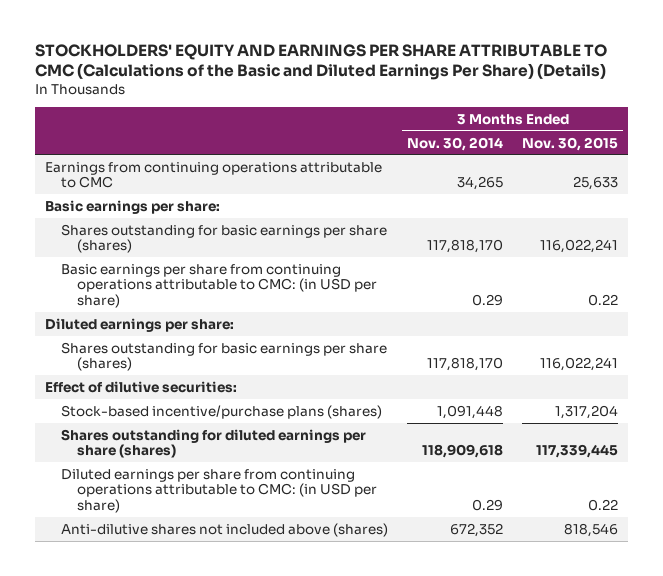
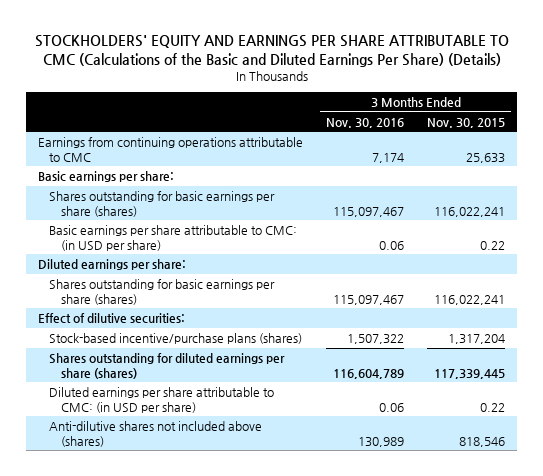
[407,136,504,151] Nov. 30, 2014 -> none
none -> [326,117,405,128] Nov. 30, 2016
[60,263,377,308] Basic earnings per share from continuing operations attributable to CMC: (in USD per share) -> [49,225,298,251] Basic earnings per share attributable to CMC: (in USD per share)
[60,468,377,513] Diluted earnings per share from continuing operations attributable to CMC: (in USD per share) -> [49,387,275,413] Diluted earnings per share attributable to CMC: (in USD per share)

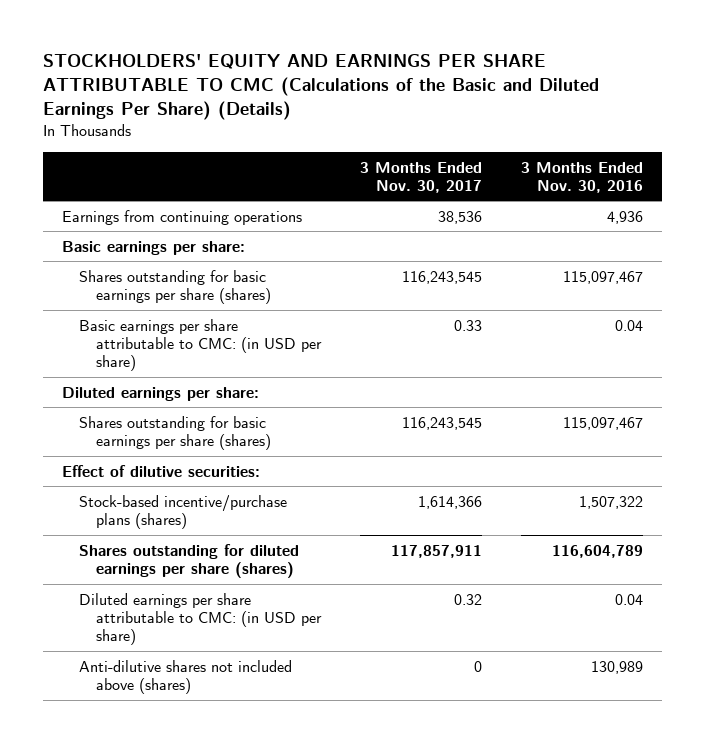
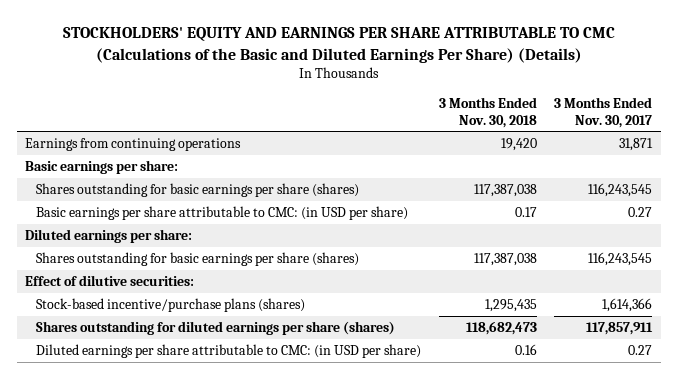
[520,161,643,193] 3 Months Ended Nov. 30, 2016 -> none
none -> [438,96,537,128] 3 Months Ended Nov. 30, 2018
[437,210,482,224] 38,536 -> [619,137,654,151] 31,871
[453,319,482,331] 0.33 -> [628,206,653,217] 0.27
[79,659,293,694] Anti-dilutive shares not included above (shares) -> none
[453,593,482,605] 0.32 -> [628,344,653,355] 0.27

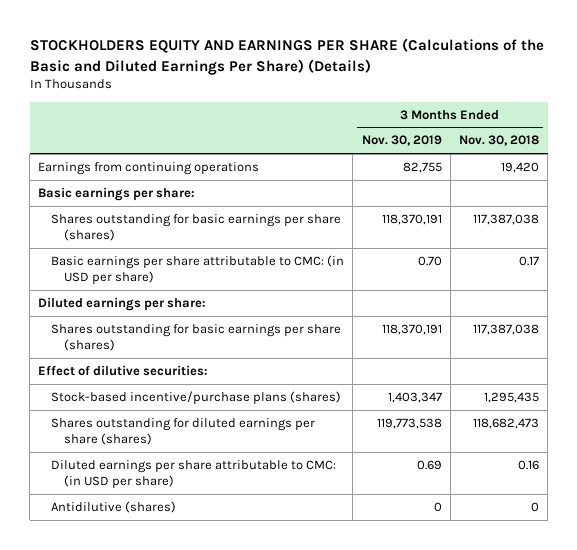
[62,27,615,63] STOCKHOLDERS' EQUITY AND EARNINGS PER SHARE ATTRIBUTABLE TO CMC (Calculations of the Basic and Diluted Earnings Per Share) (Details) -> [29,38,544,75] STOCKHOLDERS EQUITY AND EARNINGS PER SHARE (Calculations of the Basic and Diluted Earnings Per Share) (Details)
[554,96,653,128] 3 Months Ended Nov. 30, 2017 -> none
none -> [361,135,442,147] Nov. 30, 2019
none -> [50,501,176,514] Antidilutive (shares)

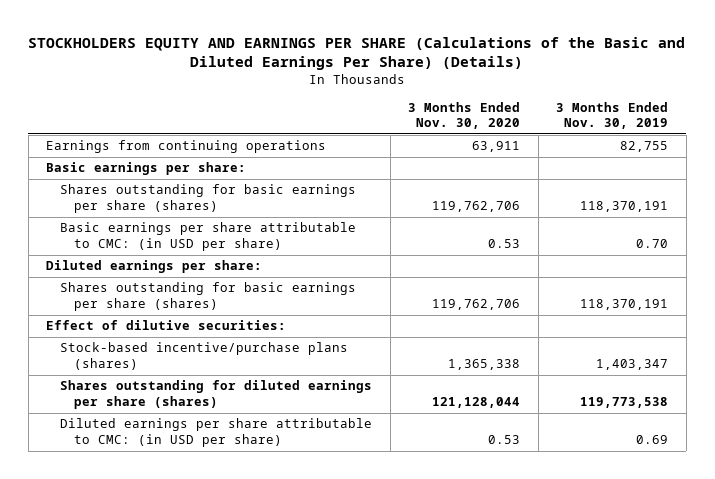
[459,135,540,147] Nov. 30, 2018 -> none
none -> [408,101,521,130] 3 Months Ended Nov. 30, 2020
[50,501,176,514] Antidilutive (shares) -> none

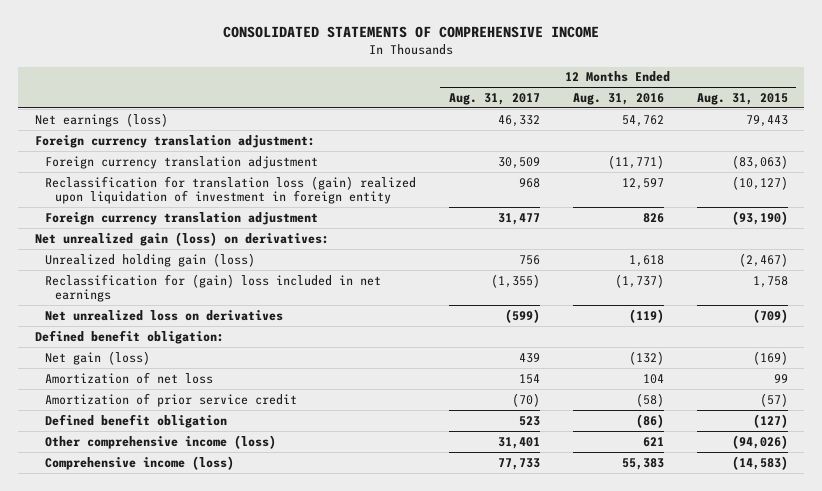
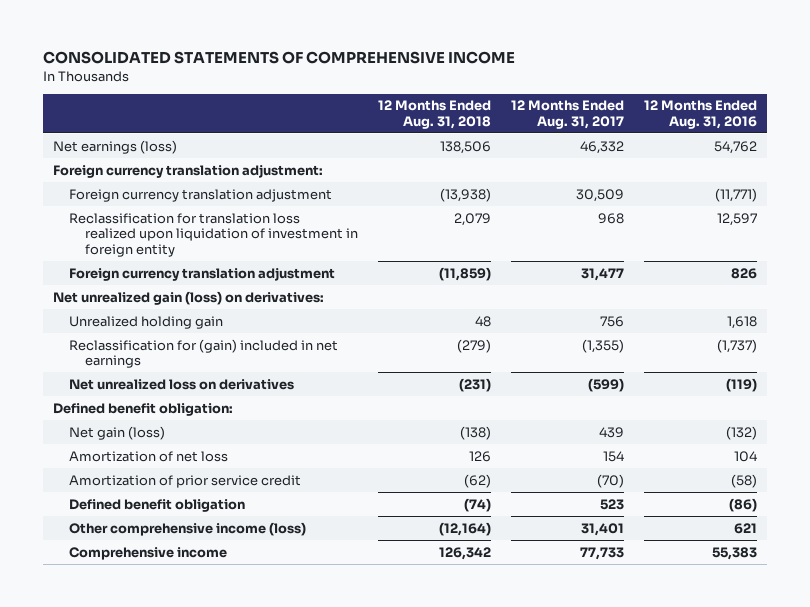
[696,92,788,105] Aug. 31, 2015 -> none
none -> [377,100,491,129] 12 Months Ended Aug. 31, 2018
[44,175,416,205] Reclassification for translation loss (gain) realized upon liquidation of investment in foreign entity -> [68,212,358,257] Reclassification for translation loss realized upon liquidation of investment in foreign entity
[44,252,255,267] Unrealized holding gain (loss) -> [68,315,223,329] Unrealized holding gain
[44,273,381,303] Reclassification for (gain) loss included in net earnings -> [68,338,338,369] Reclassification for (gain) included in net earnings
[44,455,234,470] Comprehensive income (loss) -> [68,546,227,560] Comprehensive income

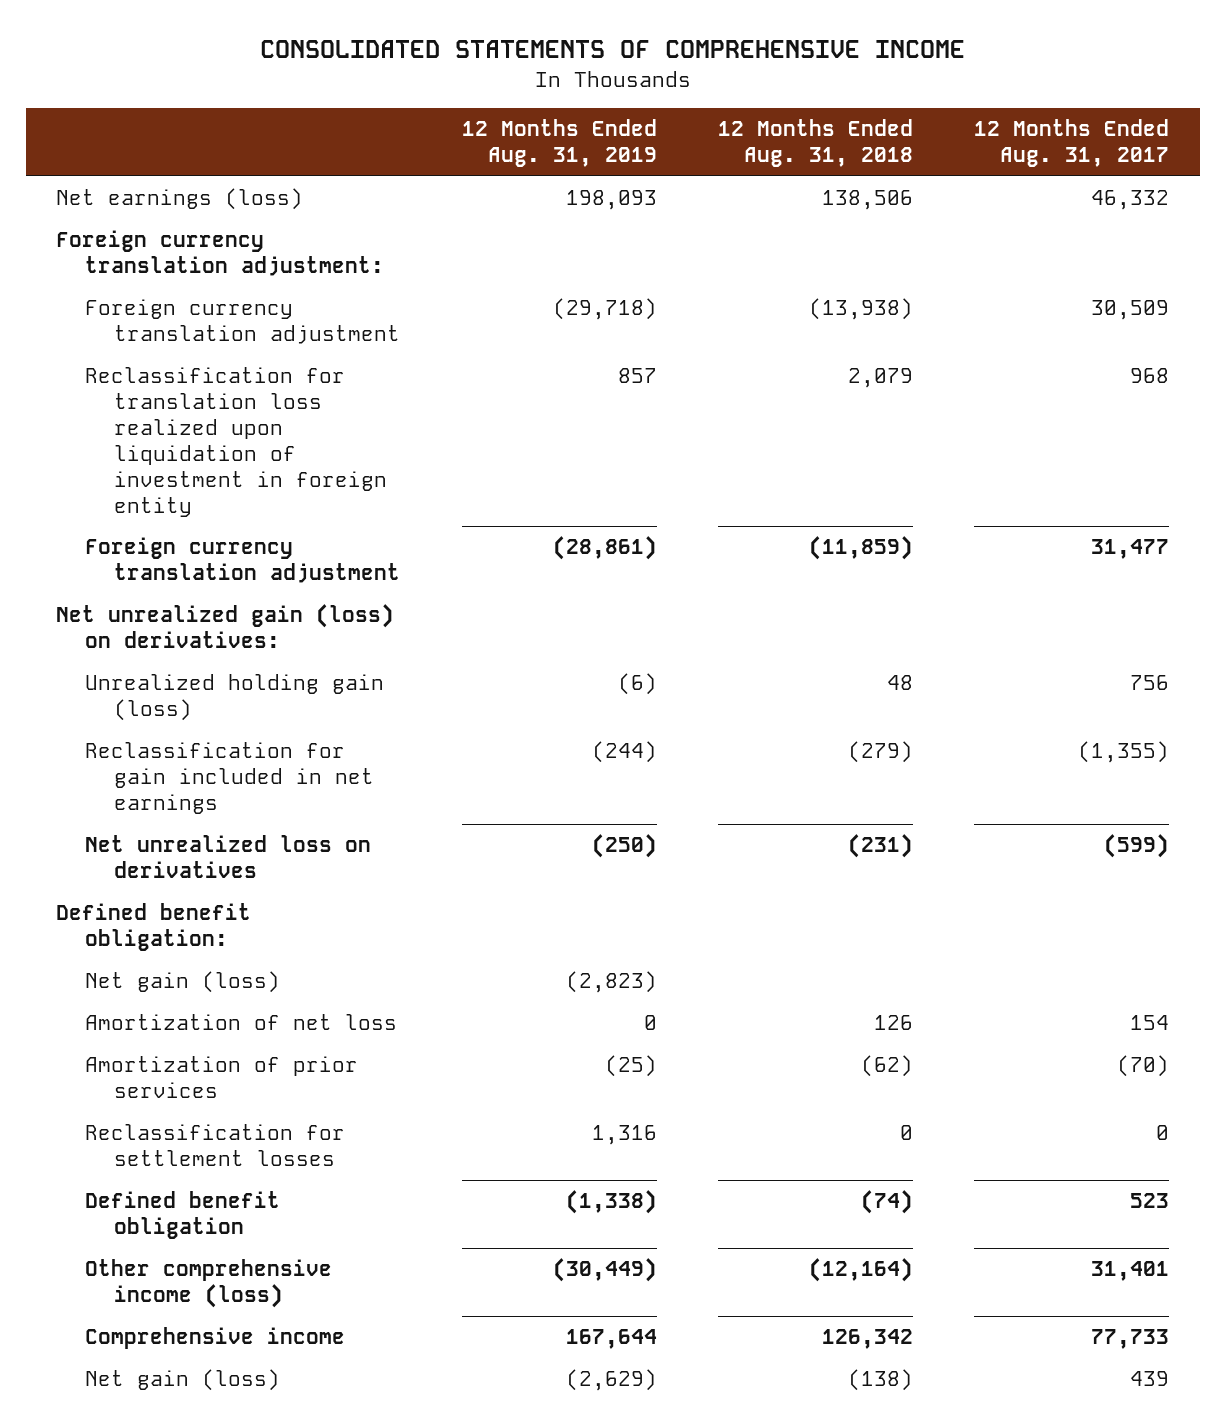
[643,100,757,129] 12 Months Ended Aug. 31, 2016 -> none
none -> [461,119,657,168] 12 Months Ended Aug. 31, 2019
[68,315,223,329] Unrealized holding gain -> [85,674,385,722] Unrealized holding gain (loss)
[68,338,338,369] Reclassification for (gain) included in net earnings -> [85,742,375,815] Reclassification for gain included in net earnings
none -> [85,971,281,994] Net gain (loss)
[68,474,301,488] Amortization of prior service credit -> [85,1056,359,1099] Amortization of prior services
none -> [85,1124,346,1167] Reclassification for settlement losses
[68,425,165,440] Net gain (loss) -> [85,1369,281,1392] Net gain (loss)

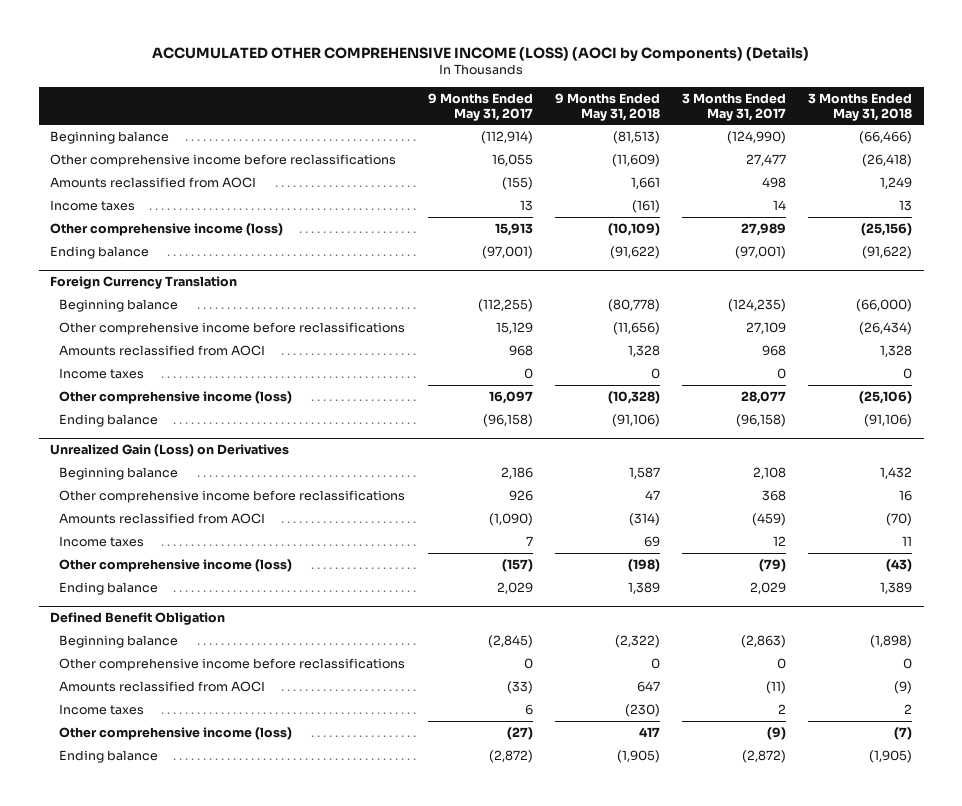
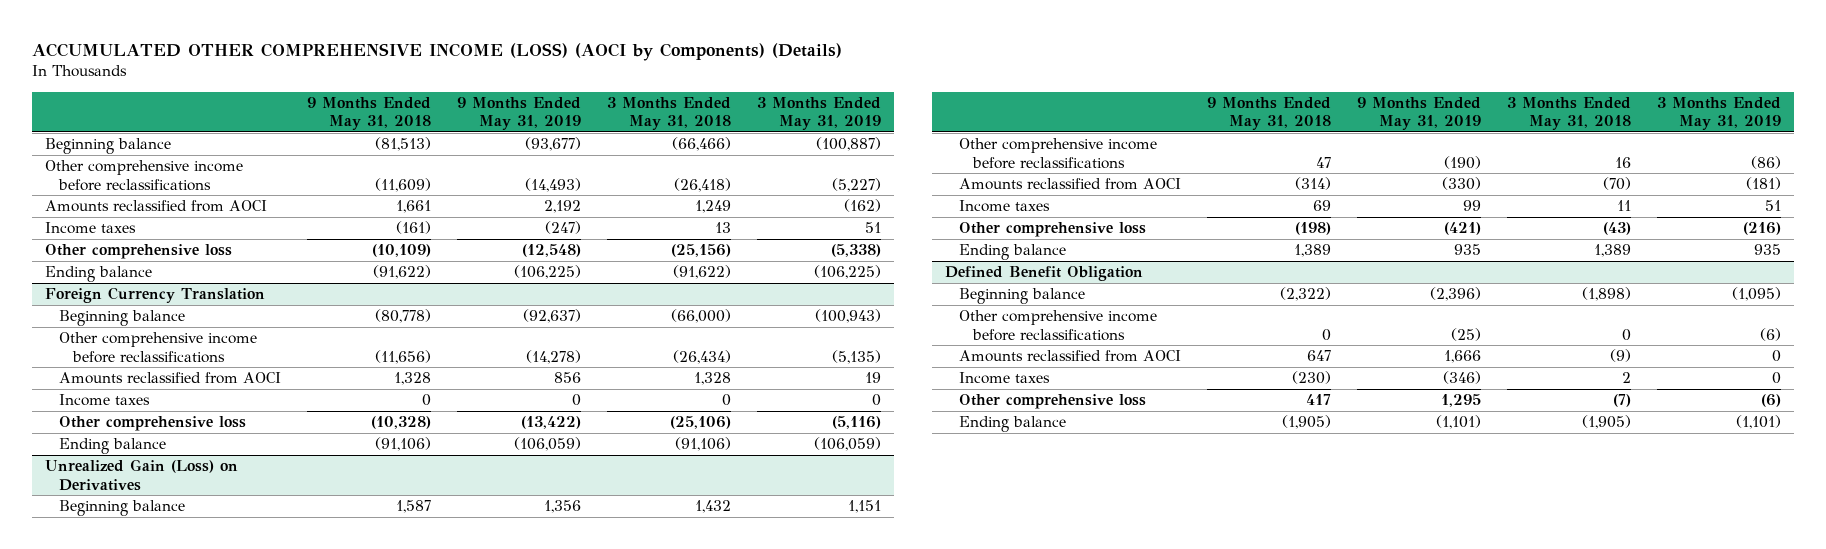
[427,92,533,121] 9 Months Ended May 31, 2017 -> none
[682,92,787,121] 3 Months Ended May 31, 2017 -> none
none -> [456,97,581,131] 9 Months Ended May 31, 2019
none -> [756,97,881,131] 3 Months Ended May 31, 2019
[49,222,283,236] Other comprehensive income (loss) -> [44,244,232,260] Other comprehensive loss
[59,390,293,404] Other comprehensive income (loss) -> [58,416,246,432] Other comprehensive loss
[59,558,293,572] Other comprehensive income (loss) -> [959,222,1147,238] Other comprehensive loss
[59,726,293,740] Other comprehensive income (loss) -> [959,394,1147,410] Other comprehensive loss

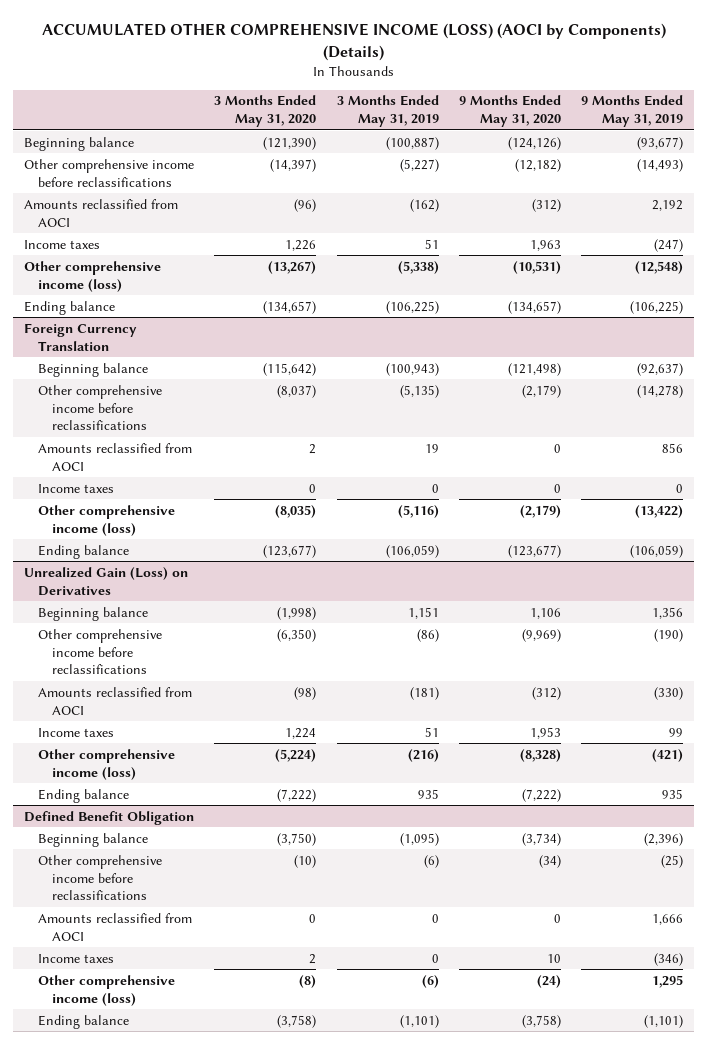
[306,97,431,131] 9 Months Ended May 31, 2018 -> none
[606,97,731,131] 3 Months Ended May 31, 2018 -> none
none -> [214,95,317,128] 3 Months Ended May 31, 2020
none -> [458,95,561,128] 9 Months Ended May 31, 2020
[44,244,232,260] Other comprehensive loss -> [23,260,161,292] Other comprehensive income (loss)
[58,416,246,432] Other comprehensive loss -> [37,504,175,536] Other comprehensive income (loss)
[959,222,1147,238] Other comprehensive loss -> [37,748,175,780] Other comprehensive income (loss)
[959,394,1147,410] Other comprehensive loss -> [37,974,175,1006] Other comprehensive income (loss)

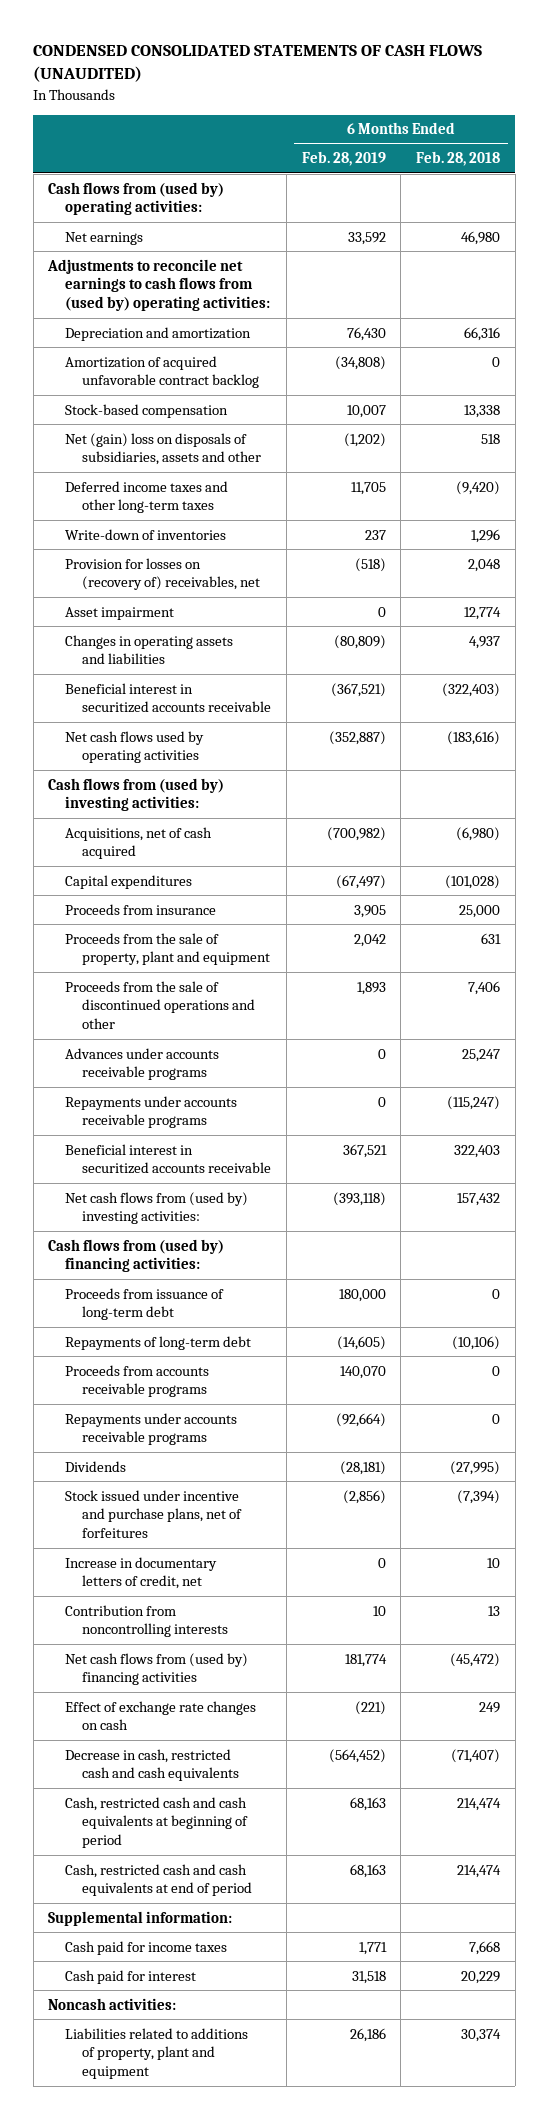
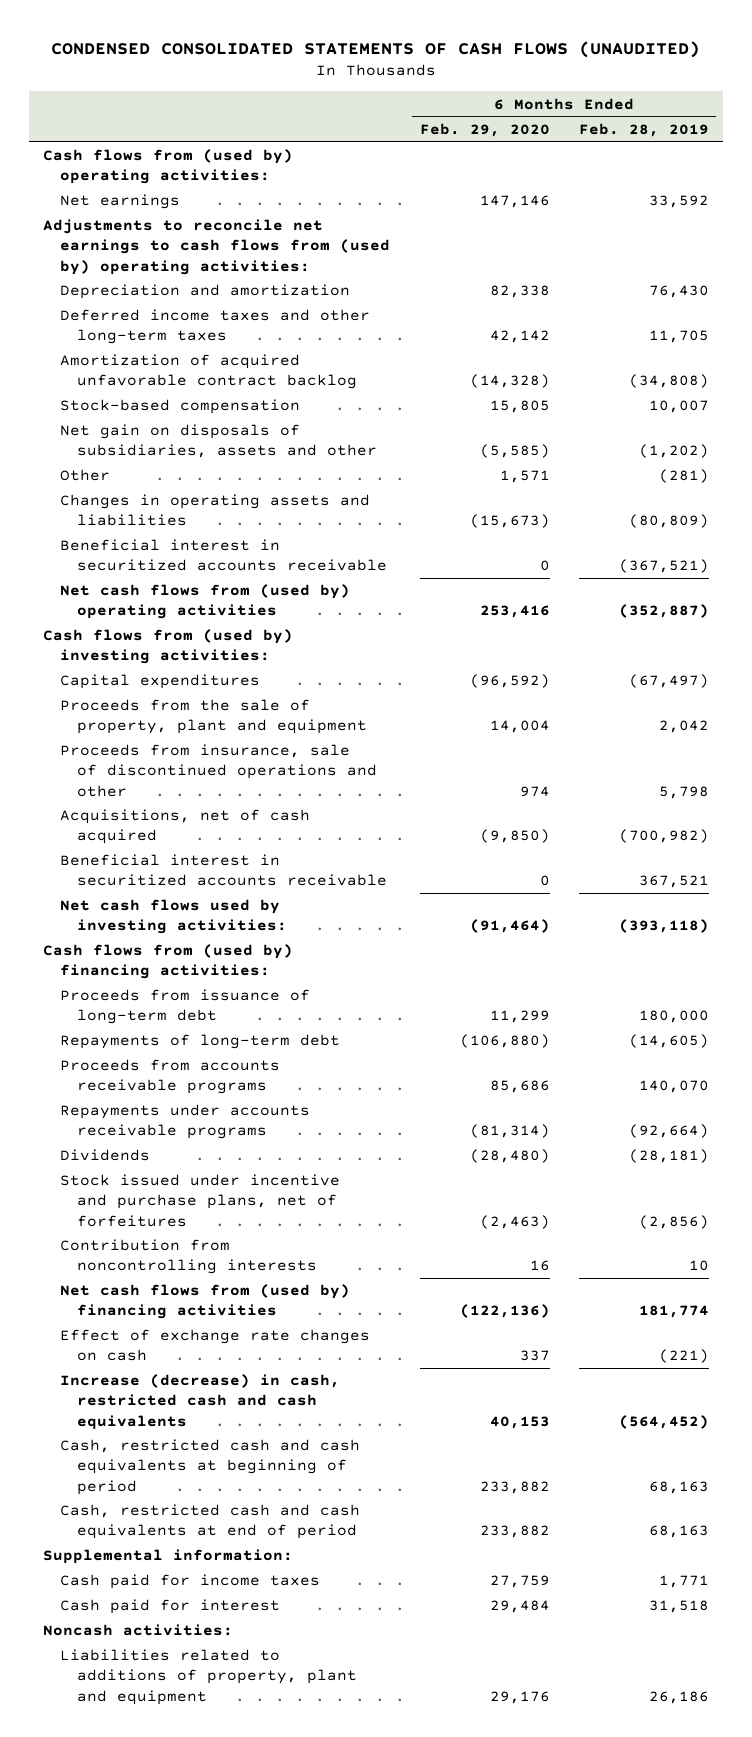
[416,151,501,167] Feb. 28, 2018 -> none
none -> [419,122,550,137] Feb. 29, 2020
[65,480,229,514] Deferred income taxes and other long-term taxes -> [60,309,371,345] Deferred income taxes and other long-term taxes
[65,528,227,540] Write-down of inventories -> none
[65,557,261,591] Provision for losses on (recovery of) receivables, net -> none
[65,606,175,620] Asset impairment -> none
[65,432,262,466] Net (gain) loss on disposals of subsidiaries, assets and other -> [60,424,378,459] Net gain on disposals of subsidiaries, assets and other
none -> [60,469,111,482] Other
[65,730,205,764] Net cash flows used by operating activities -> [60,584,351,620] Net cash flows from (used by) operating activities
[65,903,217,915] Proceeds from insurance -> none
[65,1047,220,1081] Advances under accounts receivable programs -> none
[65,1095,238,1129] Repayments under accounts receivable programs -> none
[65,980,256,1030] Proceeds from the sale of discontinued operations and other -> [60,744,378,797] Proceeds from insurance, sale of discontinued operations and other
[356,981,386,995] 1,893 -> [658,785,709,799] 5,798
[65,826,213,860] Acquisitions, net of cash acquired -> [60,809,311,845] Acquisitions, net of cash acquired
[65,1191,249,1225] Net cash flows from (used by) investing activities: -> [60,899,288,935] Net cash flows used by investing activities:
[65,1556,218,1590] Increase in documentary letters of credit, net -> none
[65,1748,240,1782] Decrease in cash, restricted cash and cash equivalents -> [60,1374,341,1430] Increase (decrease) in cash, restricted cash and cash equivalents

